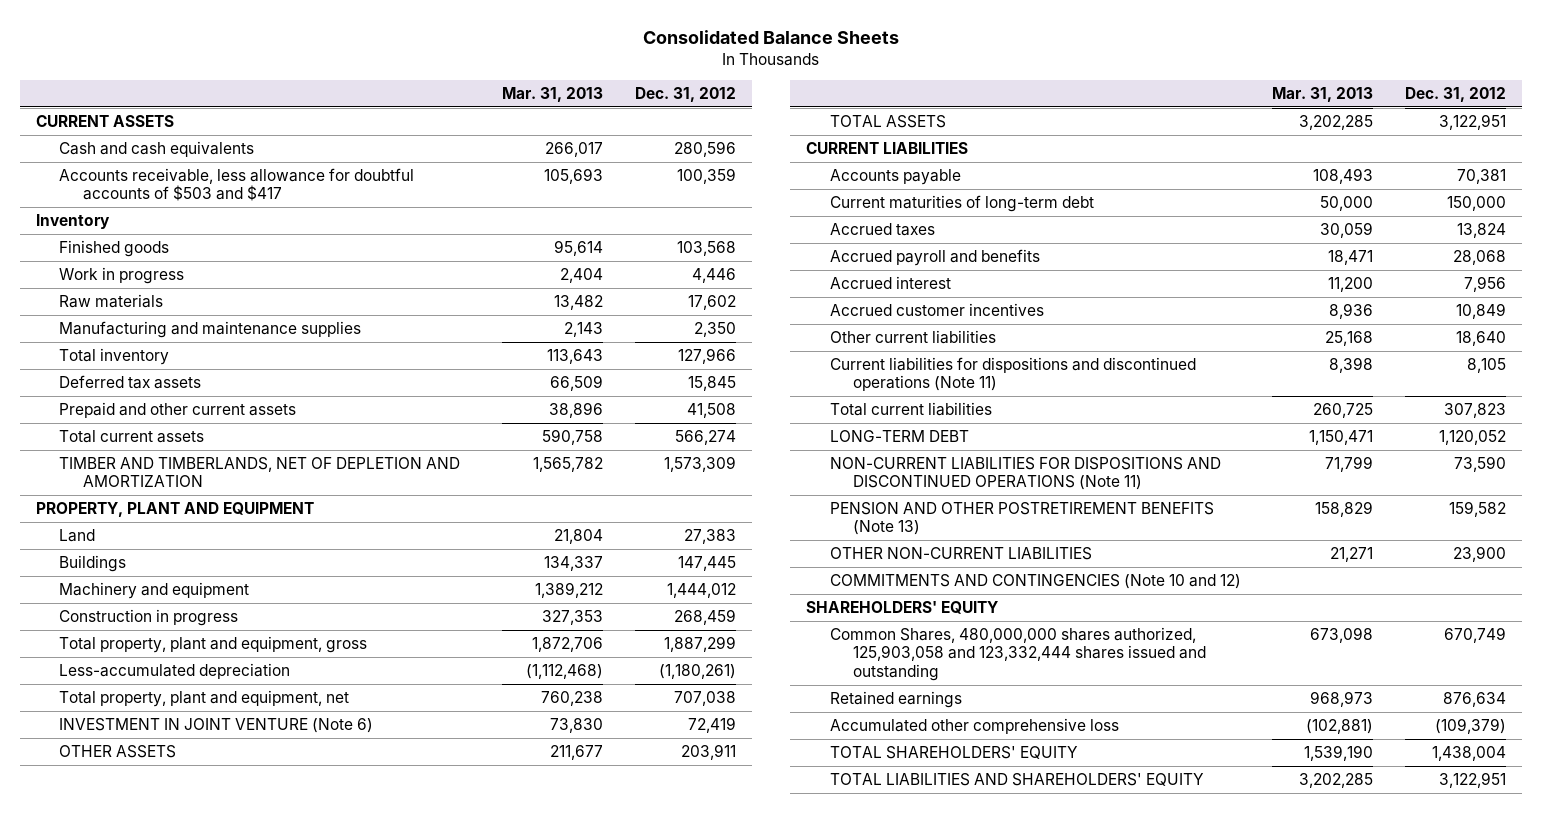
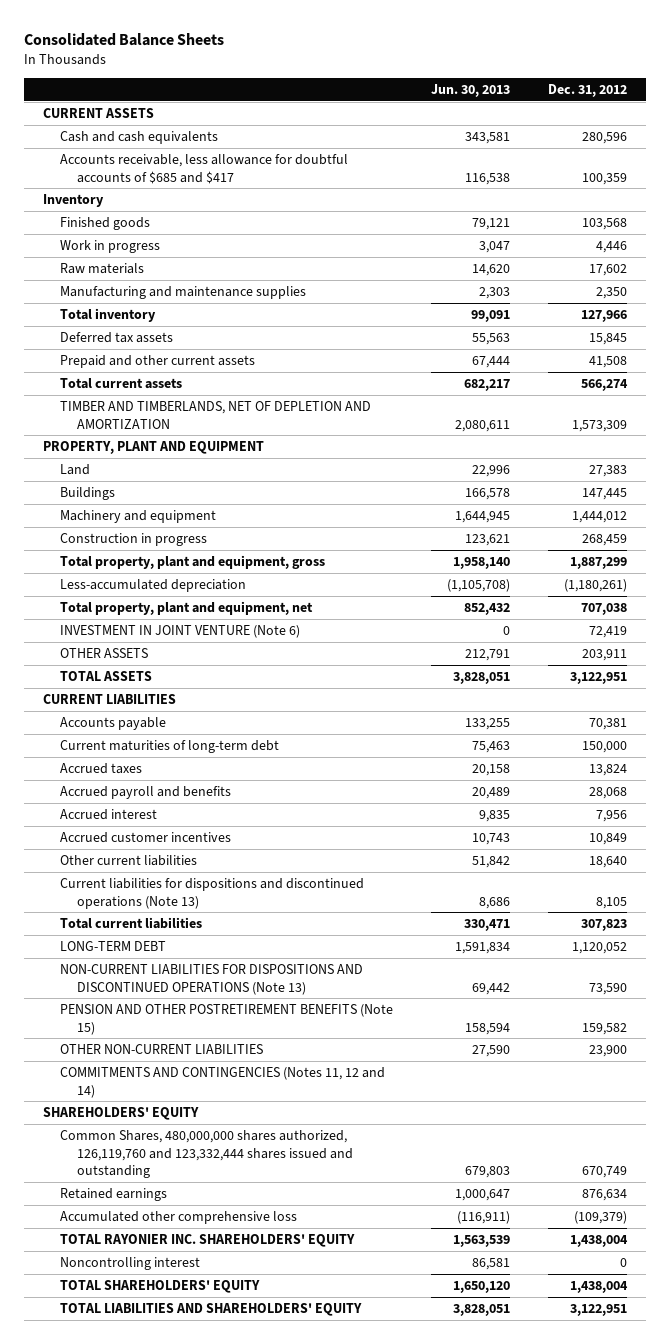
[501,87,603,103] Mar. 31, 2013 -> none
none -> [431,84,511,98] Jun. 30, 2013
[59,168,415,202] Accounts receivable, less allowance for doubtful accounts of $503 and $417 -> [59,153,348,184] Accounts receivable, less allowance for doubtful accounts of $685 and $417
[829,357,1196,392] Current liabilities for dispositions and discontinued operations (Note 11) -> [59,877,364,909] Current liabilities for dispositions and discontinued operations (Note 13)
[829,457,1221,491] NON-CURRENT LIABILITIES FOR DISPOSITIONS AND DISCONTINUED OPERATIONS (Note 11) -> [59,963,363,995] NON-CURRENT LIABILITIES FOR DISPOSITIONS AND DISCONTINUED OPERATIONS (Note 13)
[829,502,1214,536] PENSION AND OTHER POSTRETIREMENT BENEFITS (Note 13) -> [59,1003,393,1035] PENSION AND OTHER POSTRETIREMENT BENEFITS (Note 15)
[829,574,1241,590] COMMITMENTS AND CONTINGENCIES (Note 10 and 12) -> [59,1066,385,1098] COMMITMENTS AND CONTINGENCIES (Notes 11, 12 and 14)
[829,627,1206,681] Common Shares, 480,000,000 shares authorized, 125,903,058 and 123,332,444 shares issued and outstanding -> [59,1129,354,1179] Common Shares, 480,000,000 shares authorized, 126,119,760 and 123,332,444 shares issued and outstanding
none -> [59,1233,355,1247] TOTAL RAYONIER INC. SHAREHOLDERS' EQUITY
none -> [59,1256,200,1270] Noncontrolling interest

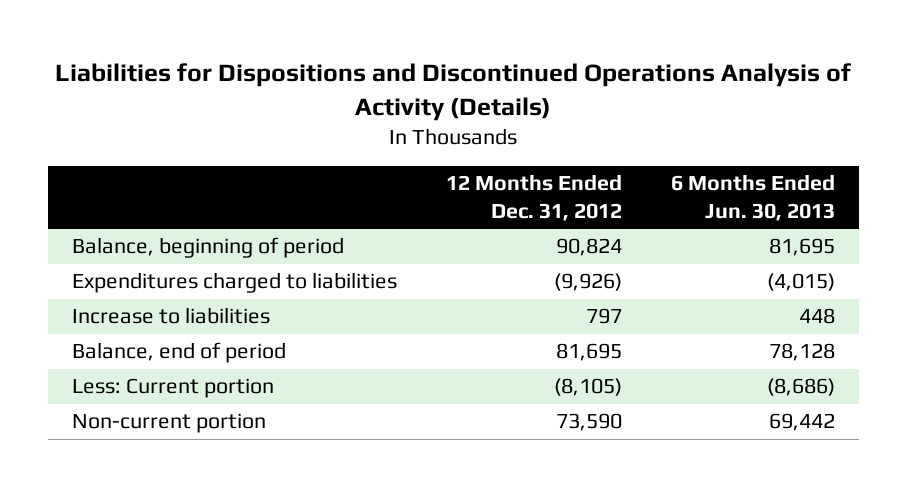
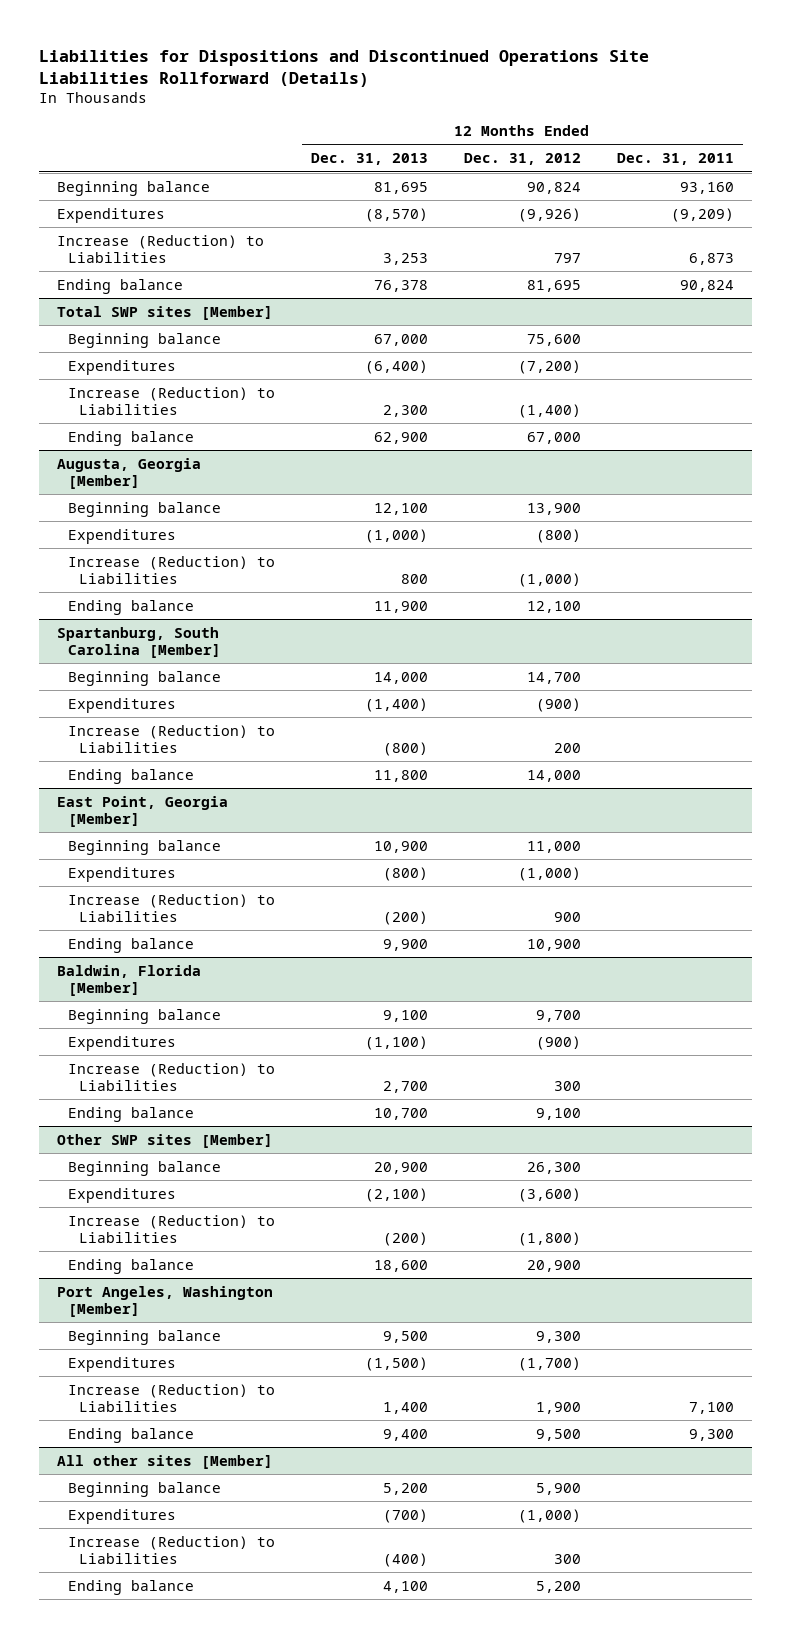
[55,63,852,121] Liabilities for Dispositions and Discontinued Operations Analysis of Activity (Details) -> [39,49,650,87] Liabilities for Dispositions and Discontinued Operations Site Liabilities Rollforward (Details)
[670,174,835,222] 6 Months Ended Jun. 30, 2013 -> none
none -> [311,153,429,166] Dec. 31, 2013
none -> [616,153,734,166] Dec. 31, 2011
[72,378,275,399] Less: Current portion -> none
[72,413,267,434] Non-current portion -> none
[72,237,345,259] Balance, beginning of period -> [57,180,211,196] Beginning balance
[72,272,398,294] Expenditures charged to liabilities -> [57,207,166,223] Expenditures
[72,307,271,325] Increase to liabilities -> [57,234,265,263] Increase (Reduction) to Liabilities
[72,342,287,364] Balance, end of period -> [57,278,184,294] Ending balance
none -> [57,305,274,320] Total SWP sites [Member]
none -> [68,332,222,348] Beginning balance
none -> [68,359,177,375] Expenditures
none -> [68,386,276,415] Increase (Reduction) to Liabilities
none -> [68,430,195,446] Ending balance
none -> [57,457,202,489] Augusta, Georgia [Member]
none -> [68,501,222,517] Beginning balance
none -> [68,528,177,544] Expenditures
none -> [68,555,276,584] Increase (Reduction) to Liabilities
none -> [68,599,195,615] Ending balance
none -> [57,626,222,658] Spartanburg, South Carolina [Member]
none -> [68,670,222,686] Beginning balance
none -> [68,697,177,713] Expenditures
none -> [68,724,276,753] Increase (Reduction) to Liabilities
none -> [68,768,195,784] Ending balance
none -> [57,795,229,827] East Point, Georgia [Member]
none -> [68,839,222,855] Beginning balance
none -> [68,866,177,882] Expenditures
none -> [68,893,276,922] Increase (Reduction) to Liabilities
none -> [68,937,195,953] Ending balance
none -> [57,964,202,996] Baldwin, Florida [Member]
none -> [68,1008,222,1024] Beginning balance
none -> [68,1035,177,1051] Expenditures
none -> [68,1062,276,1091] Increase (Reduction) to Liabilities
none -> [68,1106,195,1122] Ending balance
none -> [57,1133,274,1148] Other SWP sites [Member]
none -> [68,1160,222,1176] Beginning balance
none -> [68,1187,177,1203] Expenditures
none -> [68,1214,276,1243] Increase (Reduction) to Liabilities
none -> [68,1258,195,1274] Ending balance
none -> [57,1285,274,1317] Port Angeles, Washington [Member]
none -> [68,1329,222,1345] Beginning balance
none -> [68,1356,177,1372] Expenditures
none -> [68,1383,276,1412] Increase (Reduction) to Liabilities
none -> [68,1427,195,1443] Ending balance
none -> [57,1454,274,1469] All other sites [Member]
none -> [68,1481,222,1497] Beginning balance
none -> [68,1508,177,1524] Expenditures
none -> [68,1535,276,1564] Increase (Reduction) to Liabilities
none -> [68,1579,195,1595] Ending balance

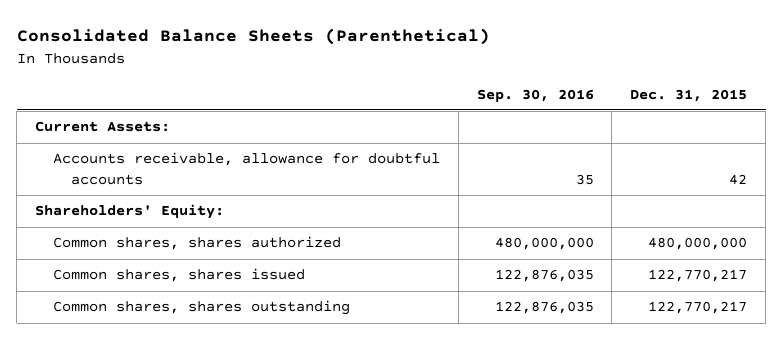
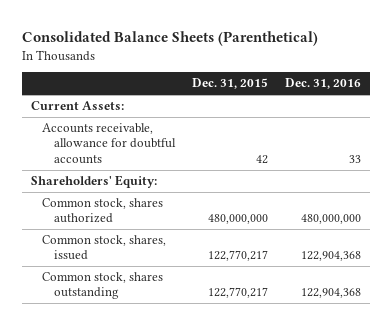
[476,88,594,102] Sep. 30, 2016 -> none
none -> [285,78,362,90] Dec. 31, 2016
[52,236,341,251] Common shares, shares authorized -> [42,198,164,224] Common stock, shares authorized
[52,268,305,283] Common shares, shares issued -> [42,235,167,261] Common stock, shares, issued
[52,300,350,316] Common shares, shares outstanding -> [42,272,164,300] Common stock, shares outstanding

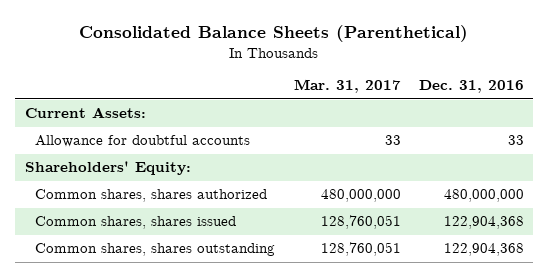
[191,78,268,90] Dec. 31, 2015 -> none
none -> [293,79,401,94] Mar. 31, 2017
[42,123,176,164] Accounts receivable, allowance for doubtful accounts -> [35,135,251,148] Allowance for doubtful accounts
[42,198,164,224] Common stock, shares authorized -> [35,189,268,203] Common shares, shares authorized
[42,235,167,261] Common stock, shares, issued -> [35,216,237,230] Common shares, shares issued
[42,272,164,300] Common stock, shares outstanding -> [35,243,276,257] Common shares, shares outstanding

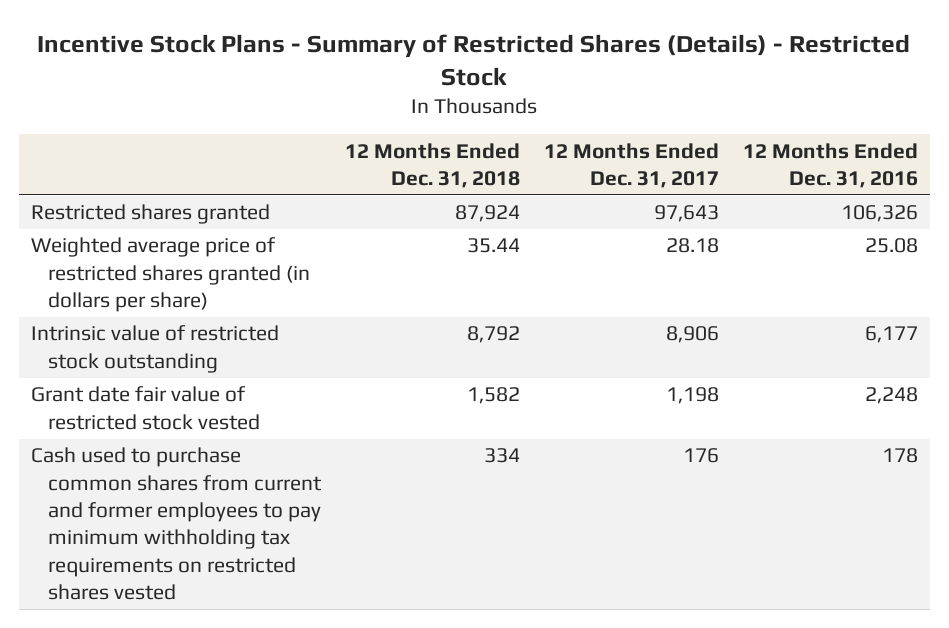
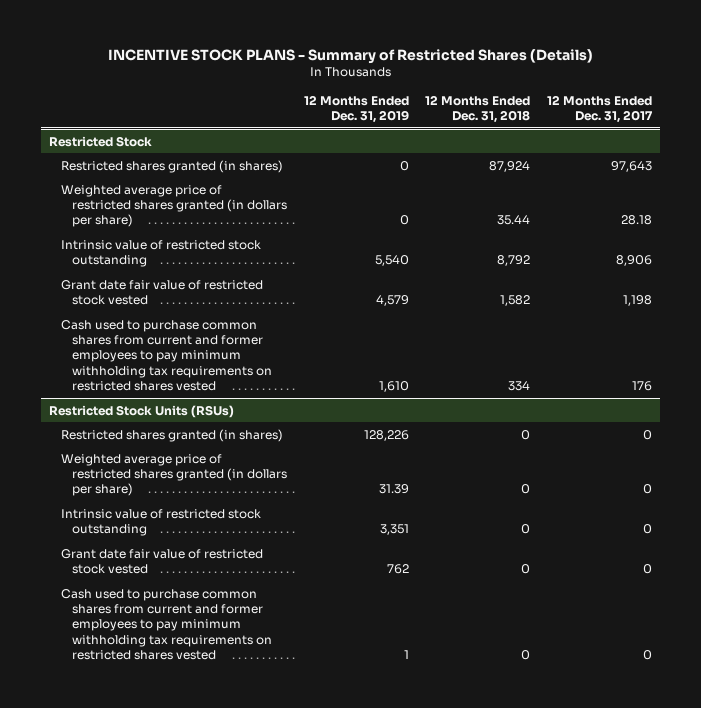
[37,33,911,86] Incentive Stock Plans - Summary of Restricted Shares (Details) - Restricted Stock -> [107,48,593,64] INCENTIVE STOCK PLANS - Summary of Restricted Shares (Details)
[742,142,918,189] 12 Months Ended Dec. 31, 2016 -> none
none -> [303,94,409,124] 12 Months Ended Dec. 31, 2019
none -> [49,135,153,147] Restricted Stock
[30,204,270,225] Restricted shares granted -> [60,159,283,173] Restricted shares granted (in shares)
none -> [49,404,235,418] Restricted Stock Units (RSUs)
none -> [60,428,283,442] Restricted shares granted (in shares)
none -> [60,453,288,497] Weighted average price of restricted shares granted (in dollars per share)
none -> [60,508,261,536] Intrinsic value of restricted stock outstanding
none -> [60,548,263,574] Grant date fair value of restricted stock vested
none -> [60,588,273,660] Cash used to purchase common shares from current and former employees to pay minimum withholding tax requirements on restricted shares vested

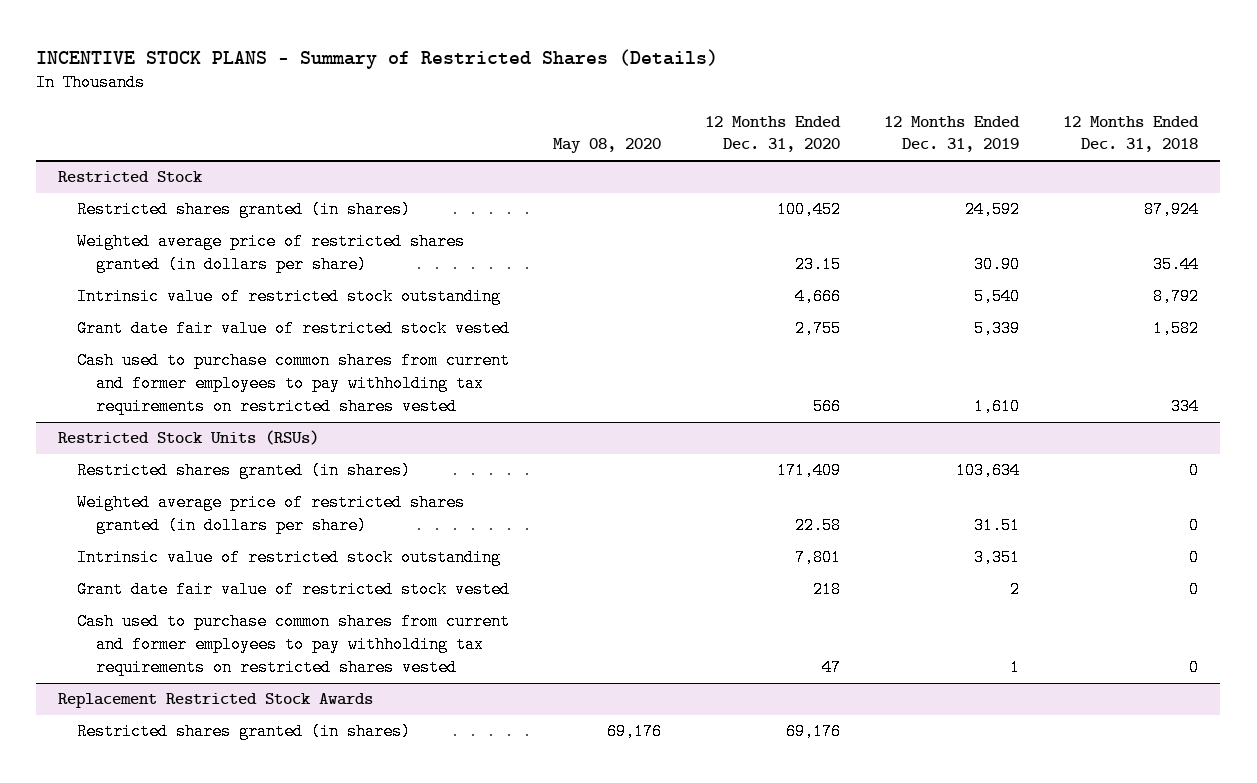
[546,94,653,124] 12 Months Ended Dec. 31, 2017 -> none
none -> [553,138,662,154] May 08, 2020
none -> [705,115,842,153] 12 Months Ended Dec. 31, 2020
[399,160,409,171] 0 -> [965,201,1021,219] 24,592
[399,215,409,226] 0 -> [974,256,1021,274] 30.90
[375,294,409,306] 4,579 -> [974,320,1021,338] 5,339
[60,319,273,391] Cash used to purchase common shares from current and former employees to pay minimum withholding tax requirements on restricted shares vested -> [76,352,510,416] Cash used to purchase common shares from current and former employees to pay withholding tax requirements on restricted shares vested
[363,429,409,441] 128,226 -> [956,462,1021,480] 103,634
[378,484,409,495] 31.39 -> [974,517,1021,535] 31.51
[386,563,409,574] 762 -> [1010,581,1021,599] 2
[60,588,273,660] Cash used to purchase common shares from current and former employees to pay minimum withholding tax requirements on restricted shares vested -> [76,613,510,677] Cash used to purchase common shares from current and former employees to pay withholding tax requirements on restricted shares vested
none -> [58,693,374,709] Replacement Restricted Stock Awards
none -> [76,723,411,741] Restricted shares granted (in shares)

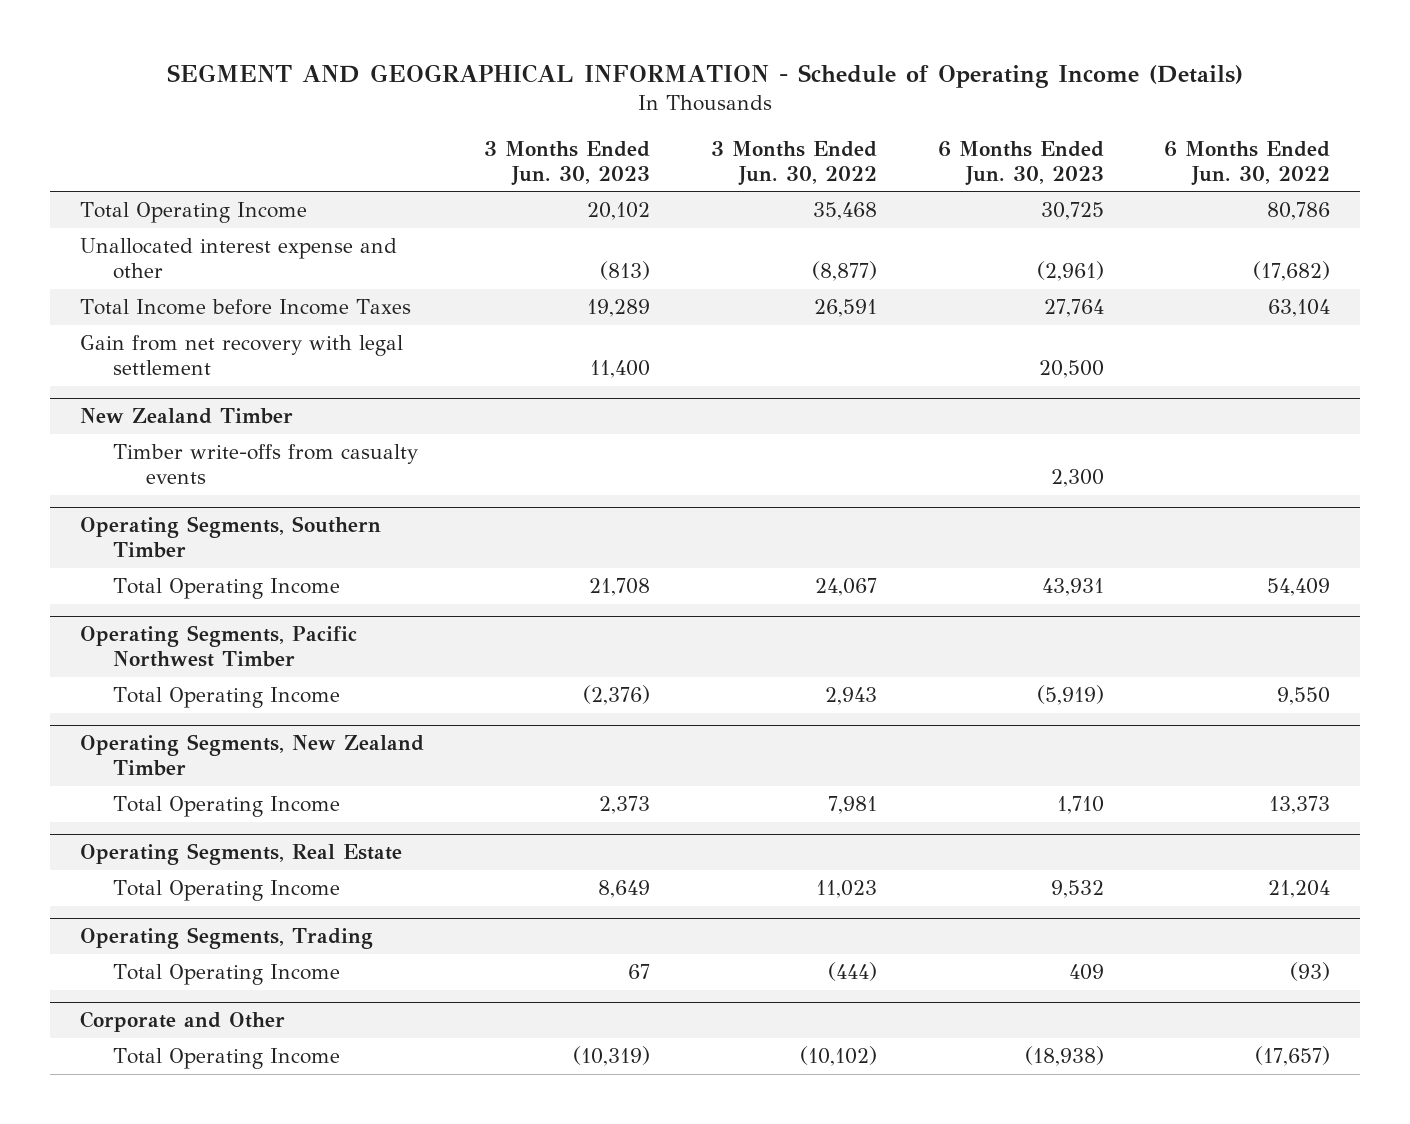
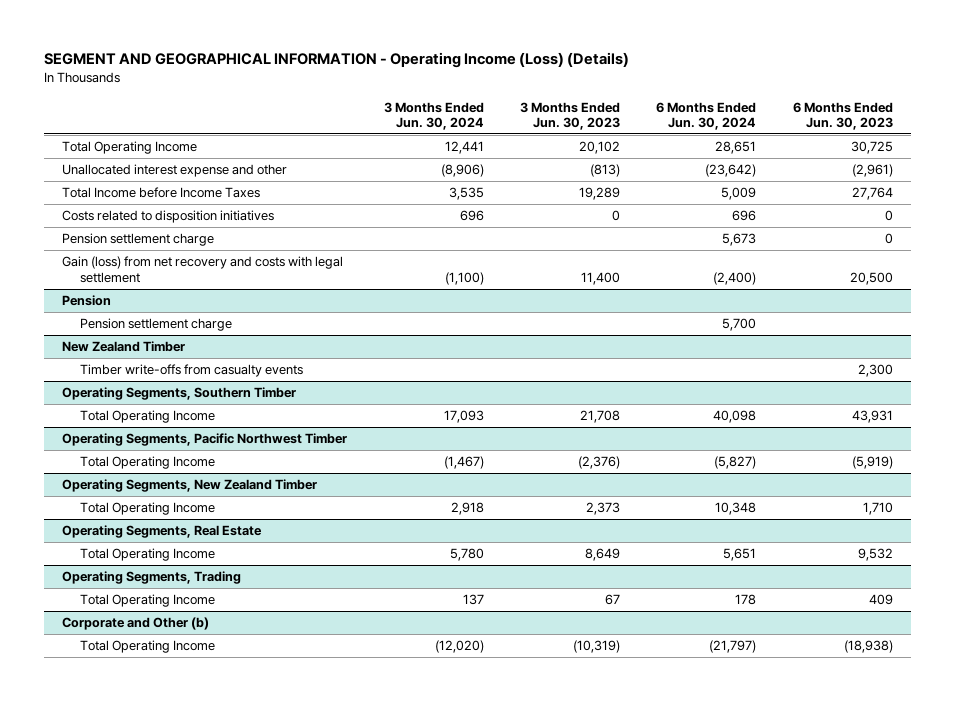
[167,63,1244,88] SEGMENT AND GEOGRAPHICAL INFORMATION - Schedule of Operating Income (Details) -> [44,52,630,69] SEGMENT AND GEOGRAPHICAL INFORMATION - Operating Income (Loss) (Details)
[711,140,878,186] 3 Months Ended Jun. 30, 2022 -> none
[1164,140,1331,186] 6 Months Ended Jun. 30, 2022 -> none
none -> [383,101,484,130] 3 Months Ended Jun. 30, 2024
none -> [656,101,757,130] 6 Months Ended Jun. 30, 2024
none -> [62,210,275,224] Costs related to disposition initiatives
none -> [62,233,215,247] Pension settlement charge
[79,335,403,375] Gain from net recovery with legal settlement -> [62,256,344,283] Gain (loss) from net recovery and costs with legal settlement
none -> [62,295,112,307] Pension
none -> [79,318,232,332] Pension settlement charge
[79,1011,285,1033] Corporate and Other -> [62,617,210,631] Corporate and Other (b)

